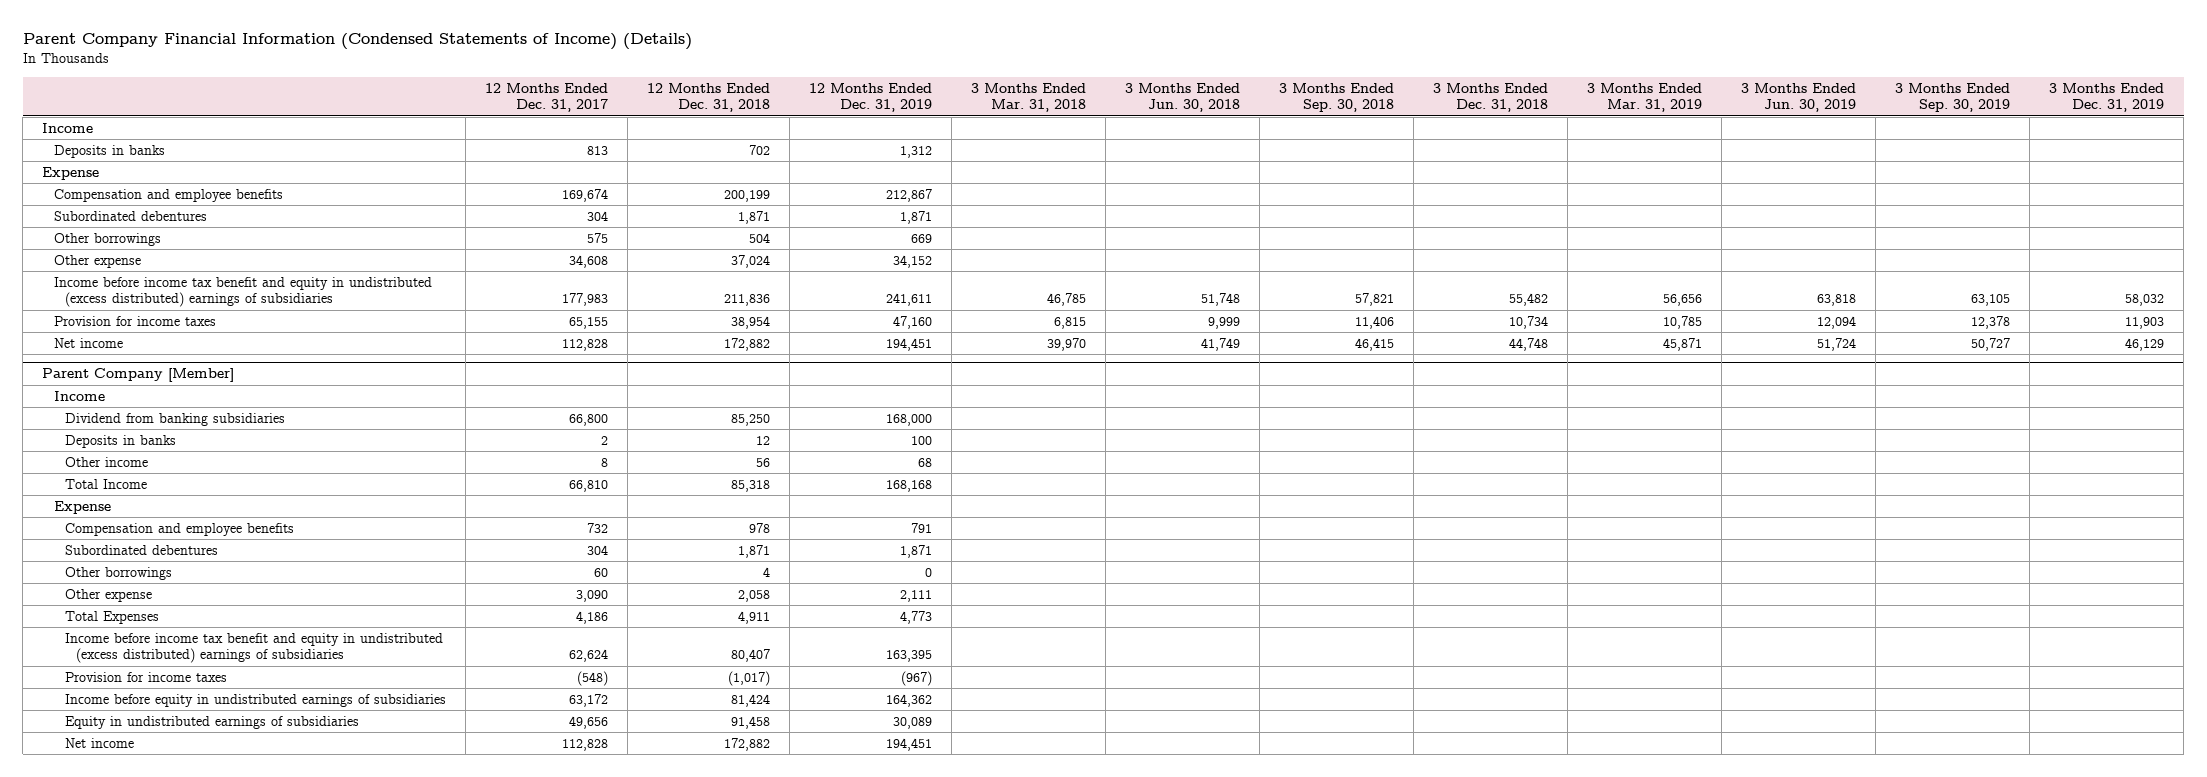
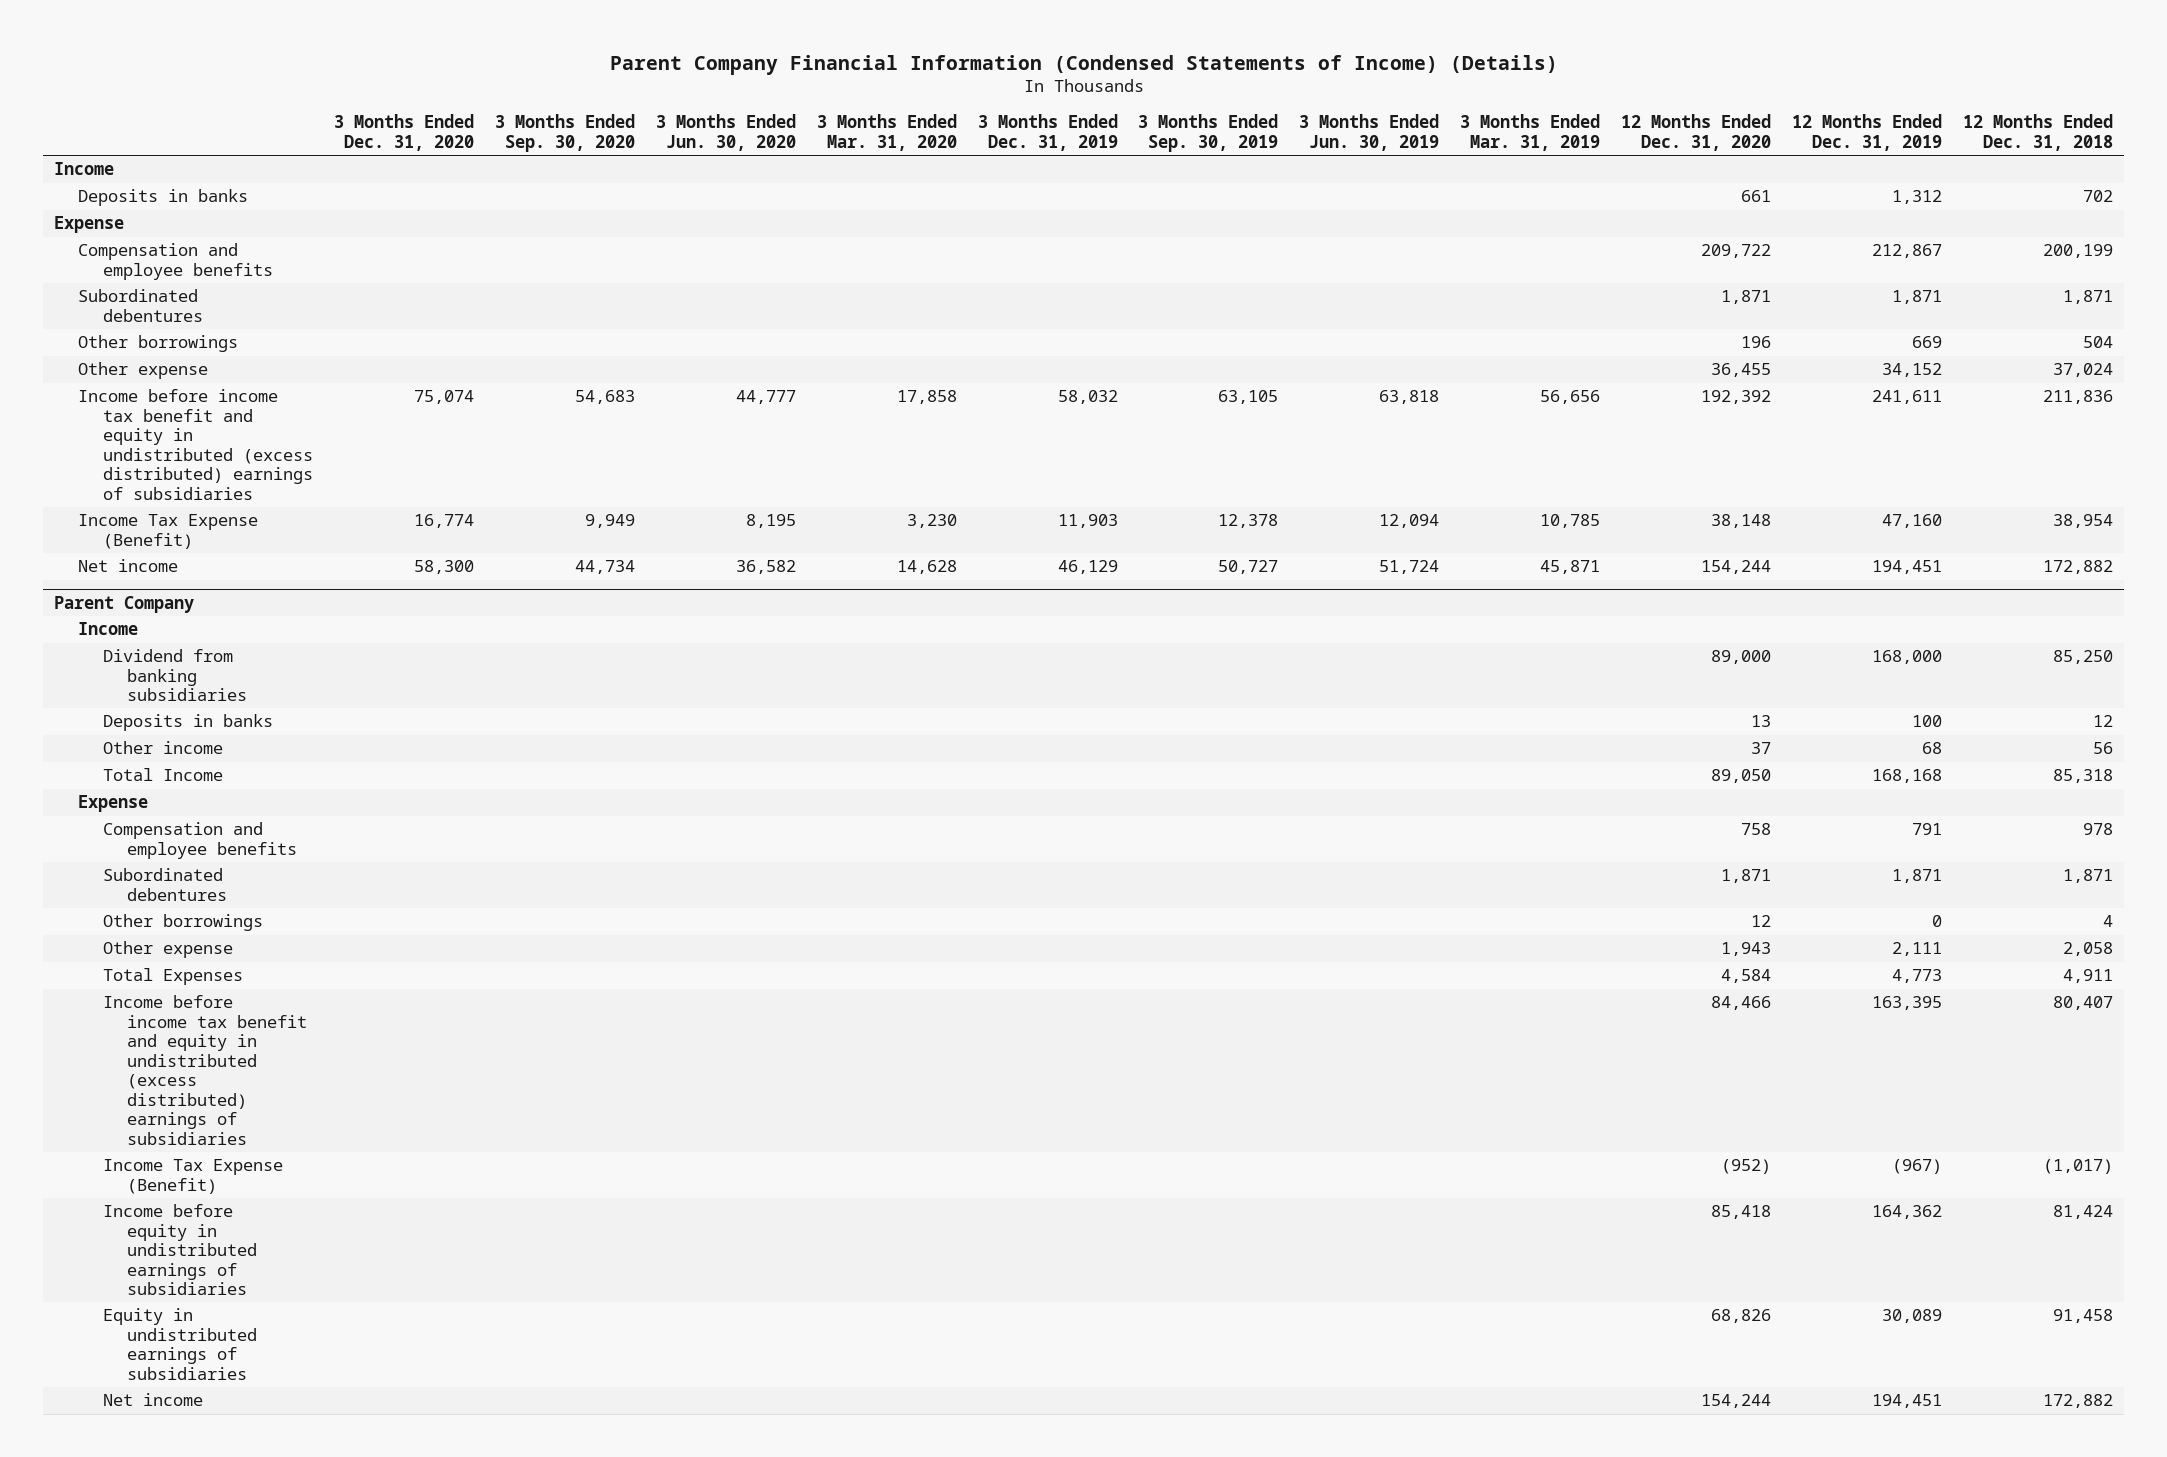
[485,82,609,113] 12 Months Ended Dec. 31, 2017 -> none
[971,82,1087,113] 3 Months Ended Mar. 31, 2018 -> none
[1125,82,1241,113] 3 Months Ended Jun. 30, 2018 -> none
[1279,82,1395,113] 3 Months Ended Sep. 30, 2018 -> none
[1433,82,1549,113] 3 Months Ended Dec. 31, 2018 -> none
none -> [333,114,474,151] 3 Months Ended Dec. 31, 2020
none -> [494,114,635,152] 3 Months Ended Sep. 30, 2020
none -> [655,114,796,151] 3 Months Ended Jun. 30, 2020
none -> [816,114,957,151] 3 Months Ended Mar. 31, 2020
none -> [1621,114,1772,151] 12 Months Ended Dec. 31, 2020
[53,315,216,326] Provision for income taxes -> [78,514,259,549] Income Tax Expense (Benefit)
[42,368,235,383] Parent Company [Member] -> [53,596,194,614] Parent Company
[65,671,228,682] Provision for income taxes -> [102,1159,283,1194] Income Tax Expense (Benefit)

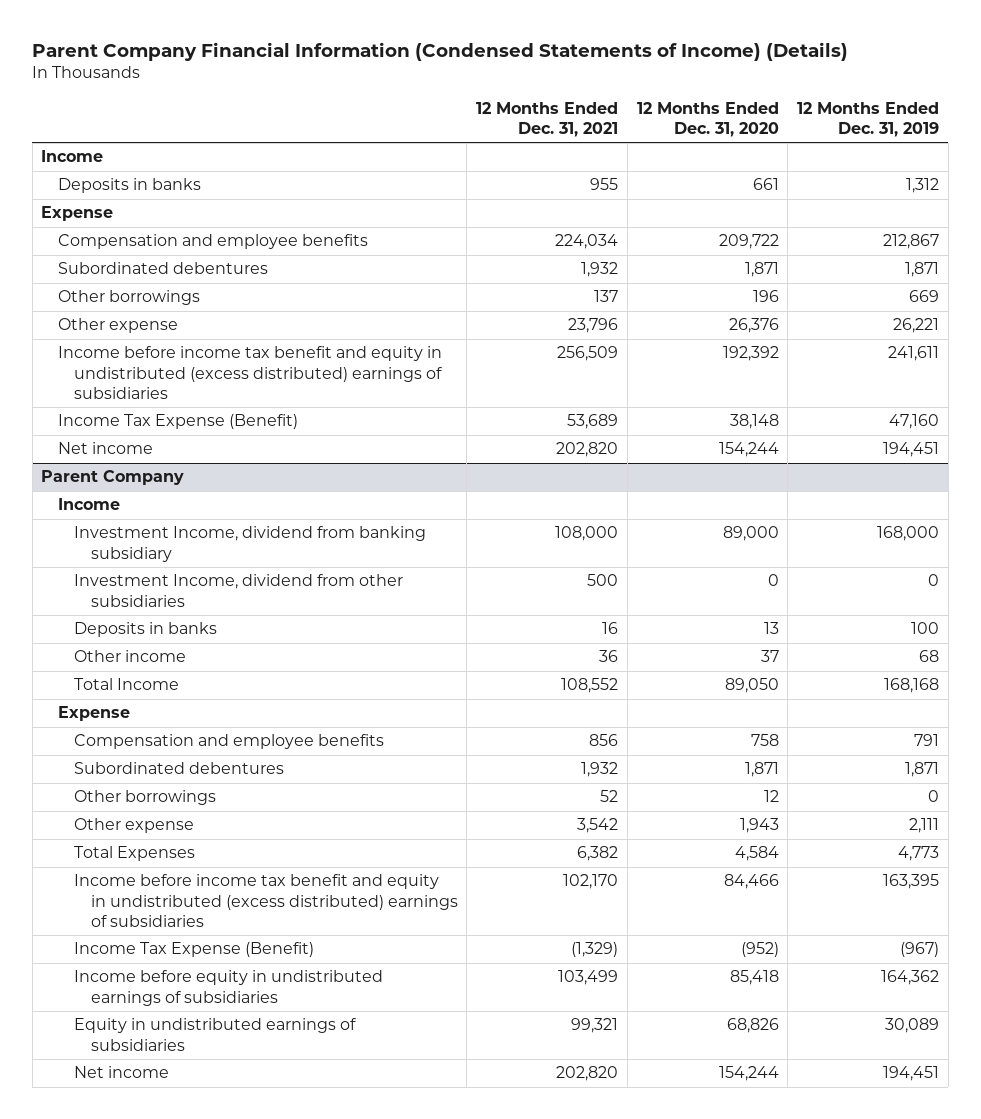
[333,114,474,151] 3 Months Ended Dec. 31, 2020 -> none
[494,114,635,152] 3 Months Ended Sep. 30, 2020 -> none
[655,114,796,151] 3 Months Ended Jun. 30, 2020 -> none
[816,114,957,151] 3 Months Ended Mar. 31, 2020 -> none
[977,114,1118,151] 3 Months Ended Dec. 31, 2019 -> none
[1138,114,1279,152] 3 Months Ended Sep. 30, 2019 -> none
[1299,114,1440,151] 3 Months Ended Jun. 30, 2019 -> none
[1460,114,1601,151] 3 Months Ended Mar. 31, 2019 -> none
[1963,114,2114,151] 12 Months Ended Dec. 31, 2018 -> none
none -> [476,101,619,137] 12 Months Ended Dec. 31, 2021
[1711,363,1772,378] 36,455 -> [728,318,779,334] 26,376
[1882,363,1943,378] 34,152 -> [893,318,940,334] 26,221
[102,649,248,702] Dividend from banking subsidiaries -> [74,526,427,562] Investment Income, dividend from banking subsidiary
none -> [74,574,404,607] Investment Income, dividend from other subsidiaries

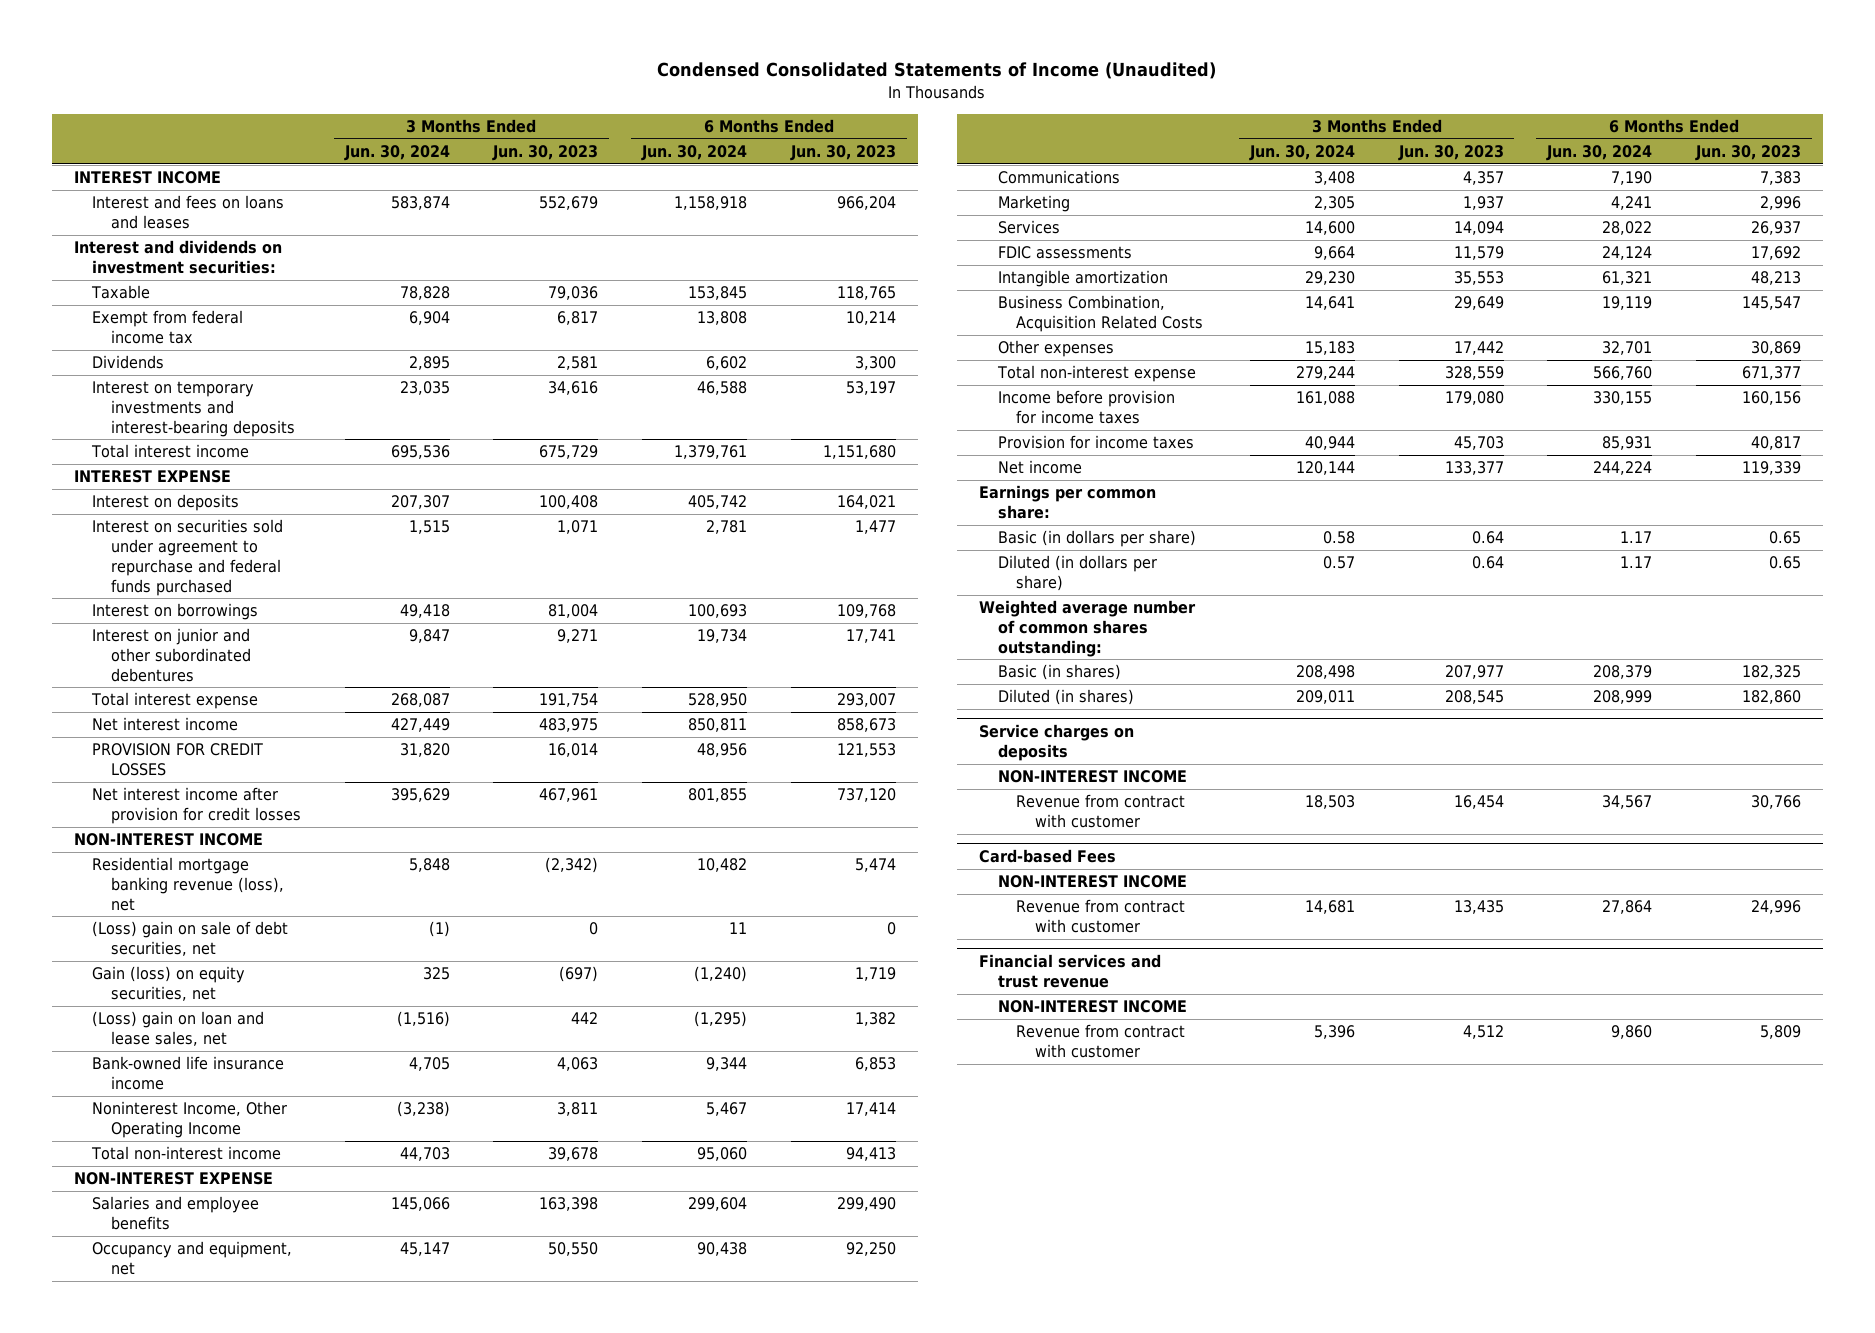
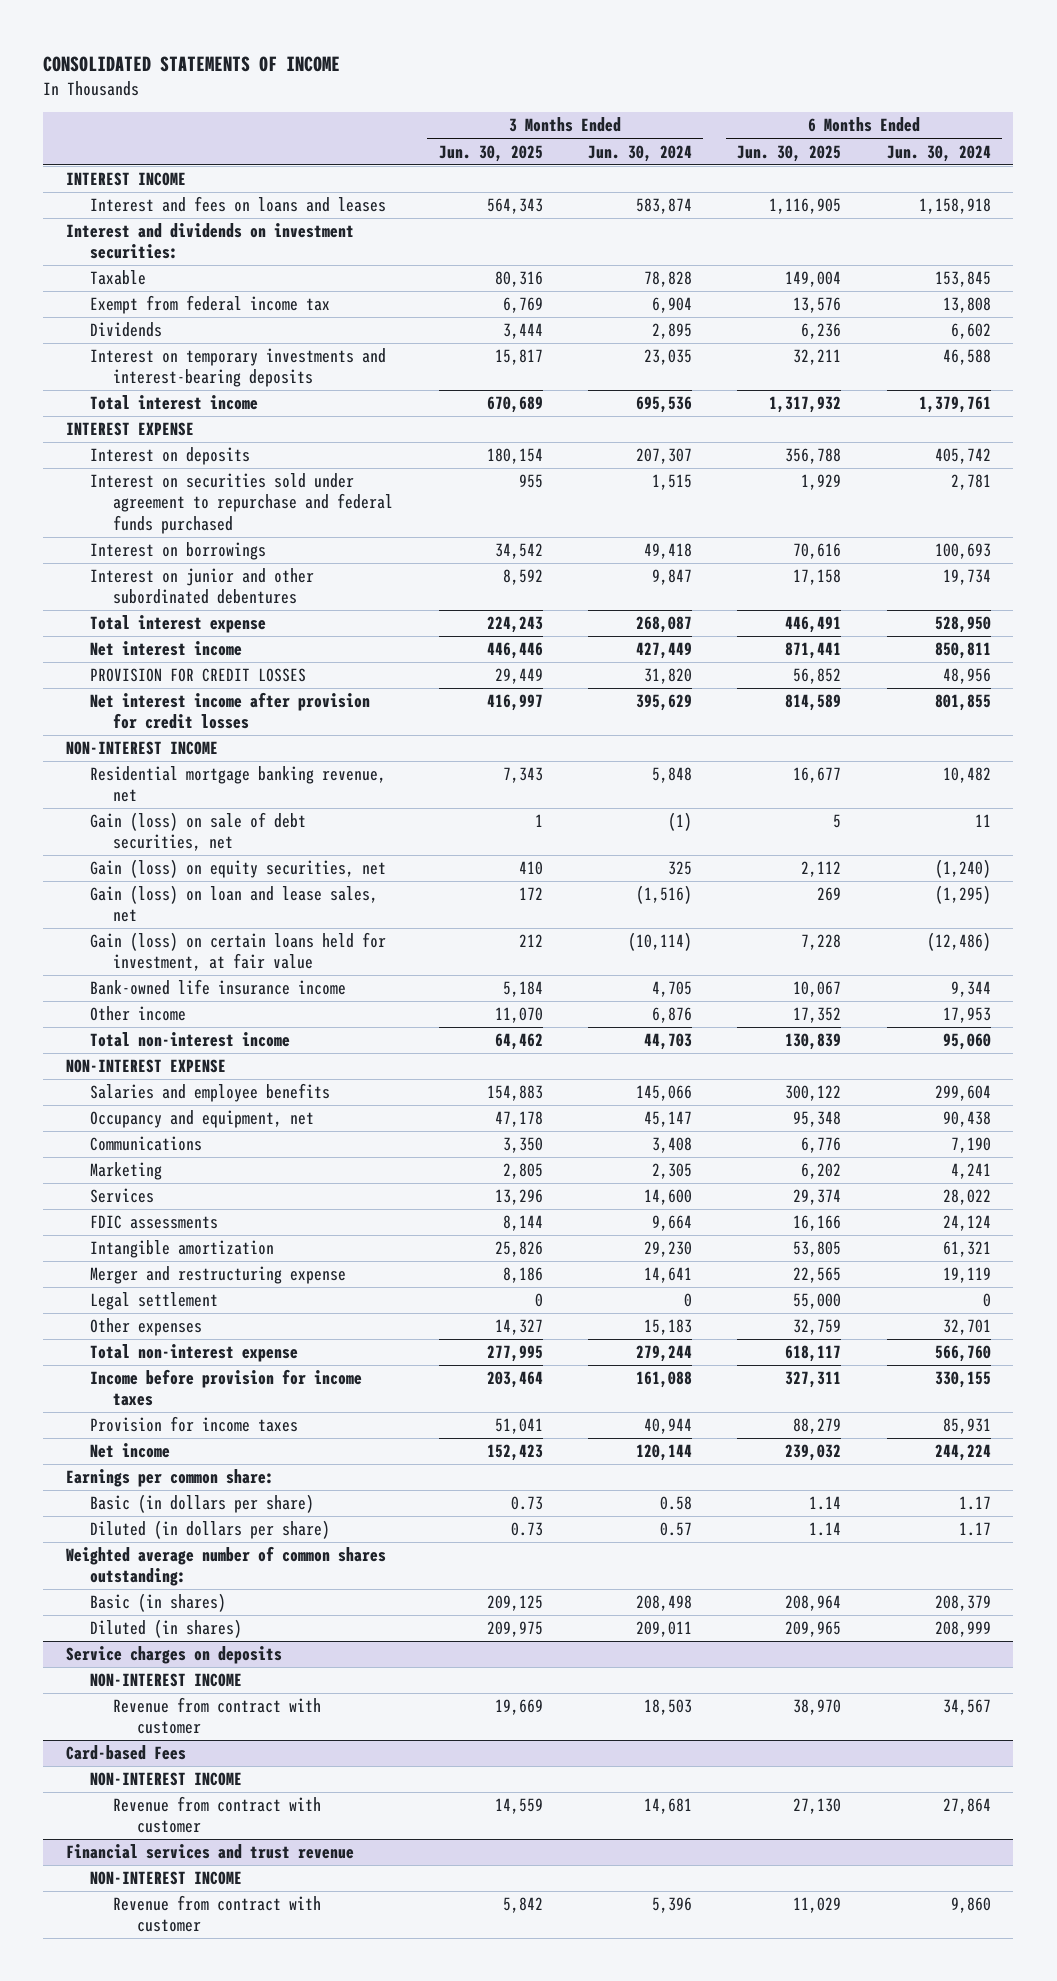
[657,62,1217,80] Condensed Consolidated Statements of Income (Unaudited) -> [43,55,341,72] CONSOLIDATED STATEMENTS OF INCOME
[492,144,599,161] Jun. 30, 2023 -> none
[789,144,896,161] Jun. 30, 2023 -> none
none -> [438,144,543,162] Jun. 30, 2025
none -> [737,144,842,162] Jun. 30, 2025
[92,857,284,911] Residential mortgage banking revenue (loss), net -> [89,766,386,803] Residential mortgage banking revenue, net
[92,921,289,957] (Loss) gain on sale of debt securities, net -> [89,812,306,852] Gain (loss) on sale of debt securities, net
[92,1011,265,1047] (Loss) gain on loan and lease sales, net -> [89,885,378,923] Gain (loss) on loan and lease sales, net
none -> [89,932,386,972] Gain (loss) on certain loans held for investment, at fair value
[92,1101,288,1139] Noninterest Income, Other Operating Income -> [89,1006,186,1022] Other income
[396,1101,450,1118] (3,238) -> [651,1007,692,1024] 6,876
[705,1102,747,1117] 5,467 -> [942,1007,991,1024] 17,953
[997,295,1204,333] Business Combination, Acquisition Related Costs -> [89,1266,346,1285] Merger and restructuring expense
none -> [89,1292,218,1311] Legal settlement

